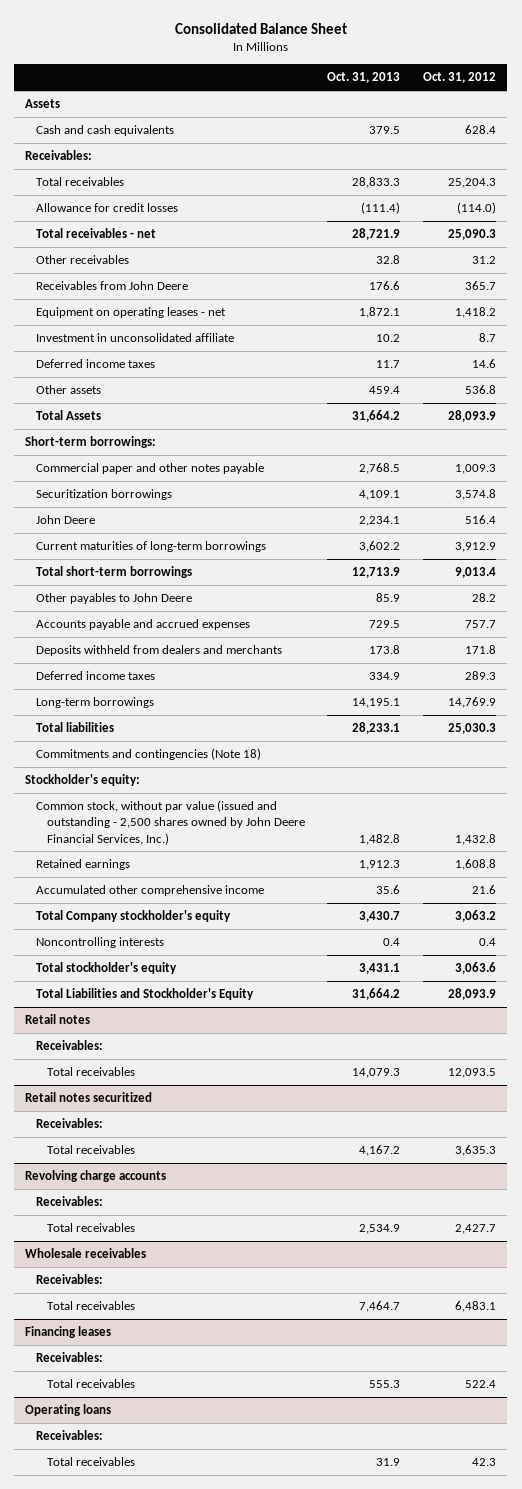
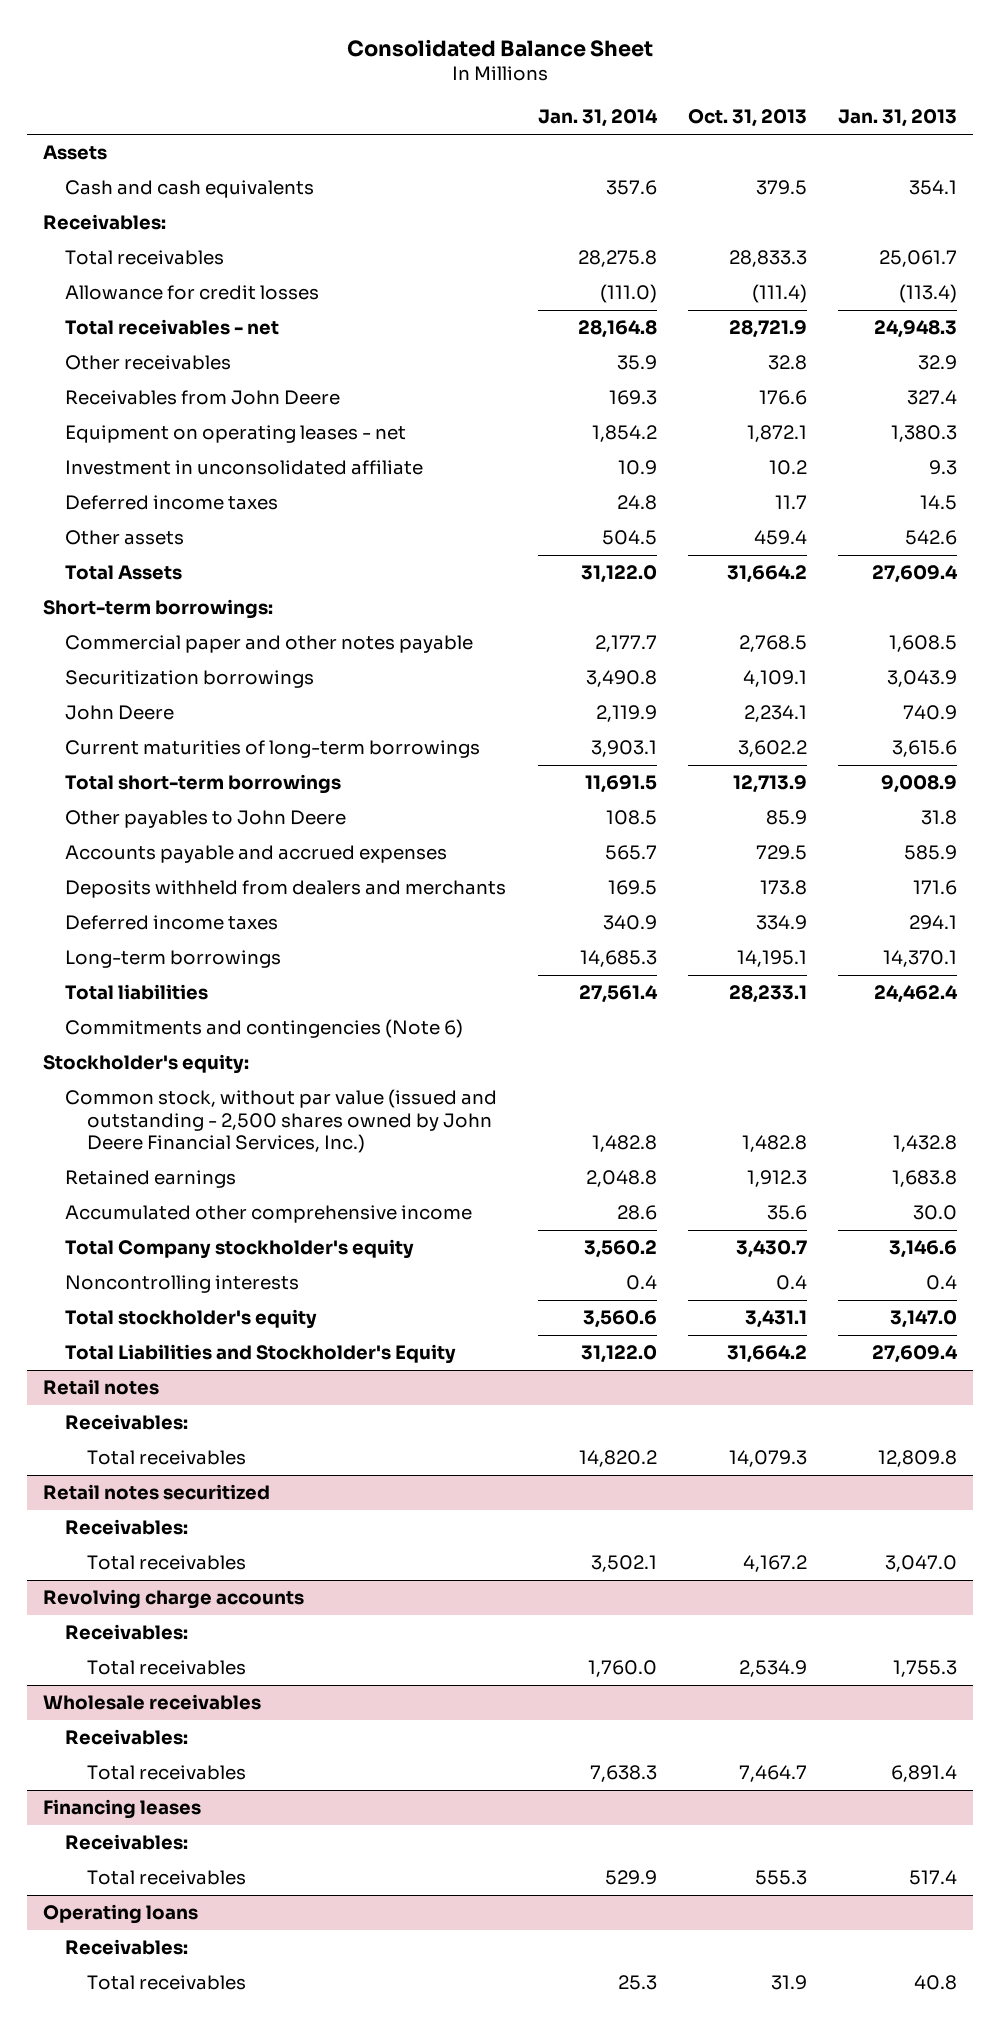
[423,72,497,84] Oct. 31, 2012 -> none
none -> [537,109,658,128] Jan. 31, 2014
none -> [838,109,958,128] Jan. 31, 2013
[36,748,262,761] Commitments and contingencies (Note 18) -> [65,1019,464,1039] Commitments and contingencies (Note 6)

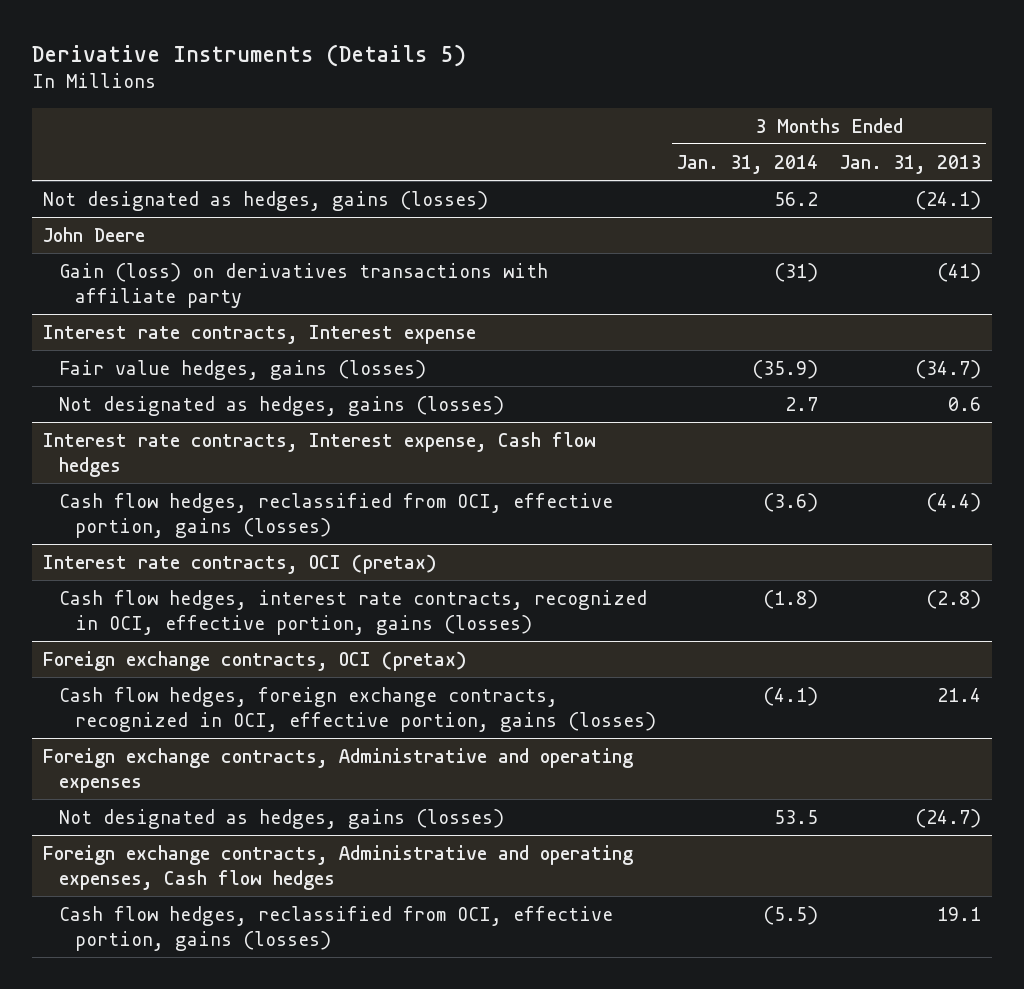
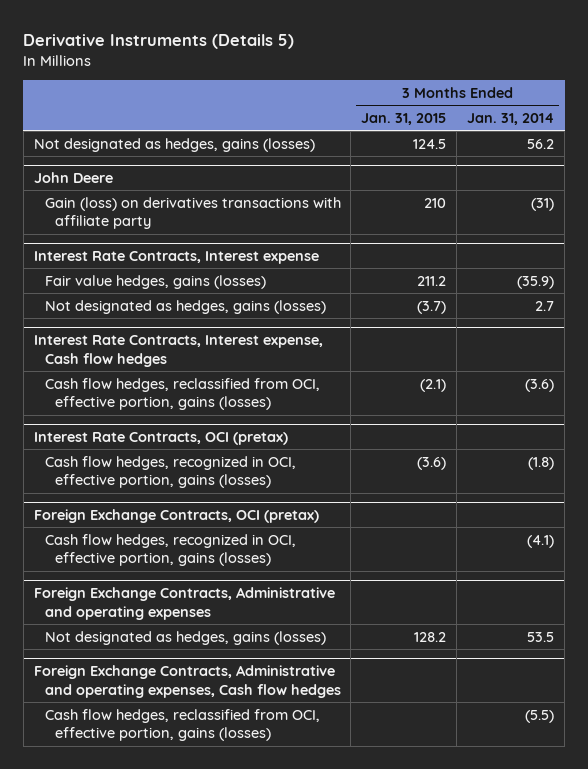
[840,154,982,174] Jan. 31, 2013 -> none
none -> [361,112,447,125] Jan. 31, 2015
[42,324,476,344] Interest rate contracts, Interest expense -> [33,250,319,264] Interest Rate Contracts, Interest expense
[42,431,596,477] Interest rate contracts, Interest expense, Cash flow hedges -> [33,334,323,367] Interest Rate Contracts, Interest expense, Cash flow hedges
[42,553,437,574] Interest rate contracts, OCI (pretax) -> [33,431,288,445] Interest Rate Contracts, OCI (pretax)
[58,589,647,635] Cash flow hedges, interest rate contracts, recognized in OCI, effective portion, gains (losses) -> [44,455,296,489] Cash flow hedges, recognized in OCI, effective portion, gains (losses)
[42,650,467,671] Foreign exchange contracts, OCI (pretax) -> [33,508,319,523] Foreign Exchange Contracts, OCI (pretax)
[58,686,656,732] Cash flow hedges, foreign exchange contracts, recognized in OCI, effective portion, gains (losses) -> [44,533,296,567] Cash flow hedges, recognized in OCI, effective portion, gains (losses)
[42,747,633,793] Foreign exchange contracts, Administrative and operating expenses -> [33,586,335,620] Foreign Exchange Contracts, Administrative and operating expenses
[42,844,633,890] Foreign exchange contracts, Administrative and operating expenses, Cash flow hedges -> [33,664,341,698] Foreign Exchange Contracts, Administrative and operating expenses, Cash flow hedges

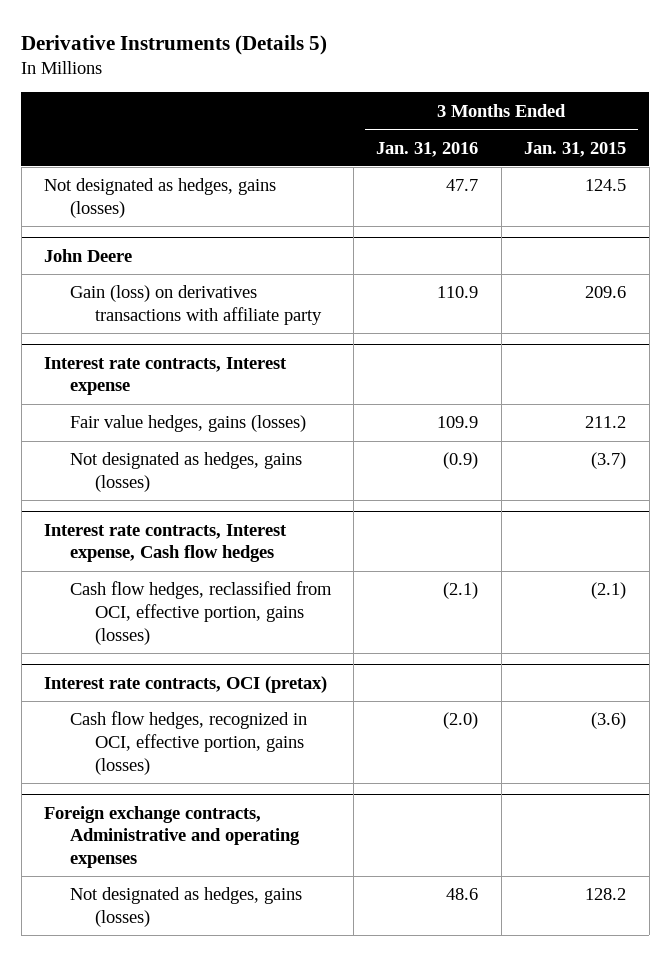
[467,112,555,125] Jan. 31, 2014 -> none
none -> [376,141,479,157] Jan. 31, 2016
[424,197,447,208] 210 -> [585,286,627,299] 209.6
[33,250,319,264] Interest Rate Contracts, Interest expense -> [44,356,288,396] Interest rate contracts, Interest expense
[33,334,323,367] Interest Rate Contracts, Interest expense, Cash flow hedges -> [44,523,288,563] Interest rate contracts, Interest expense, Cash flow hedges
[33,431,288,445] Interest Rate Contracts, OCI (pretax) -> [44,675,328,693] Interest rate contracts, OCI (pretax)
[33,508,319,523] Foreign Exchange Contracts, OCI (pretax) -> none
[44,533,296,567] Cash flow hedges, recognized in OCI, effective portion, gains (losses) -> none
[33,586,335,620] Foreign Exchange Contracts, Administrative and operating expenses -> [44,805,300,868] Foreign exchange contracts, Administrative and operating expenses
[33,664,341,698] Foreign Exchange Contracts, Administrative and operating expenses, Cash flow hedges -> none
[44,708,320,742] Cash flow hedges, reclassified from OCI, effective portion, gains (losses) -> none

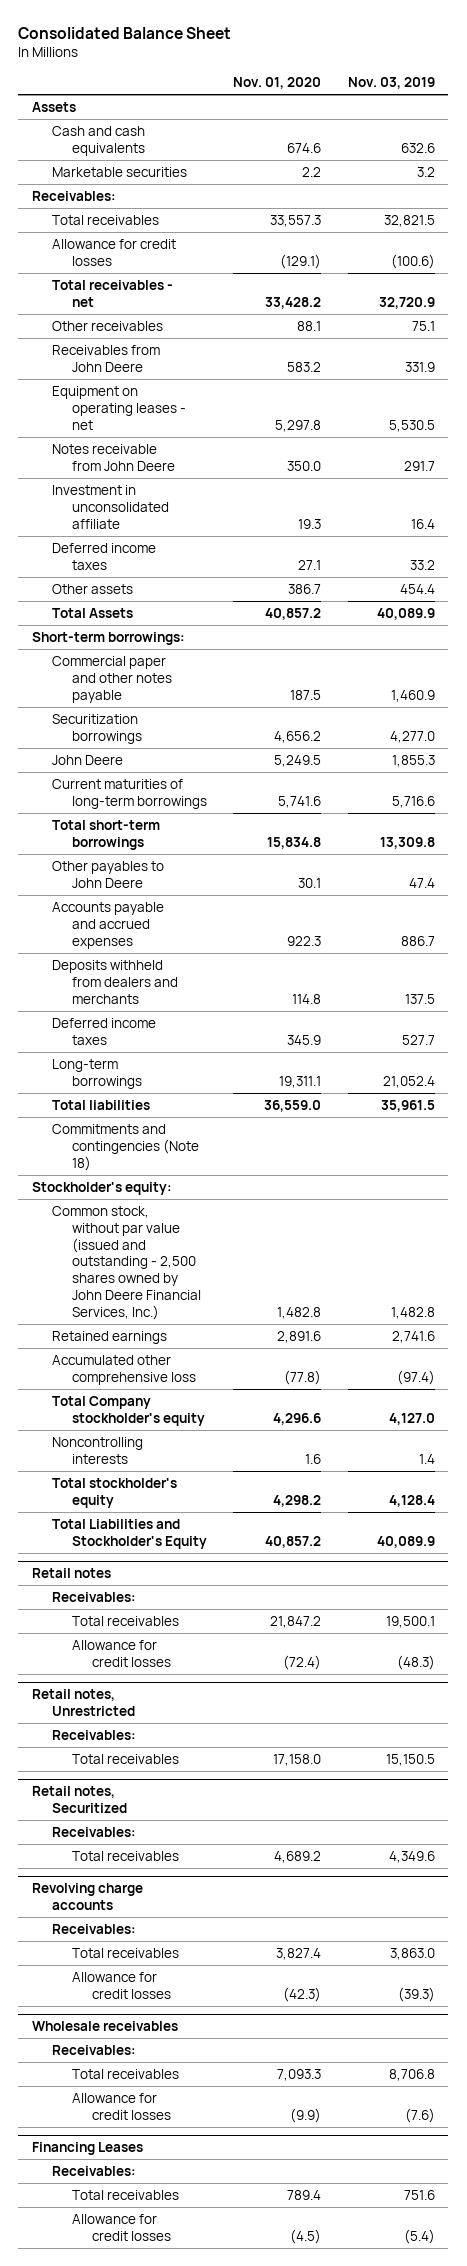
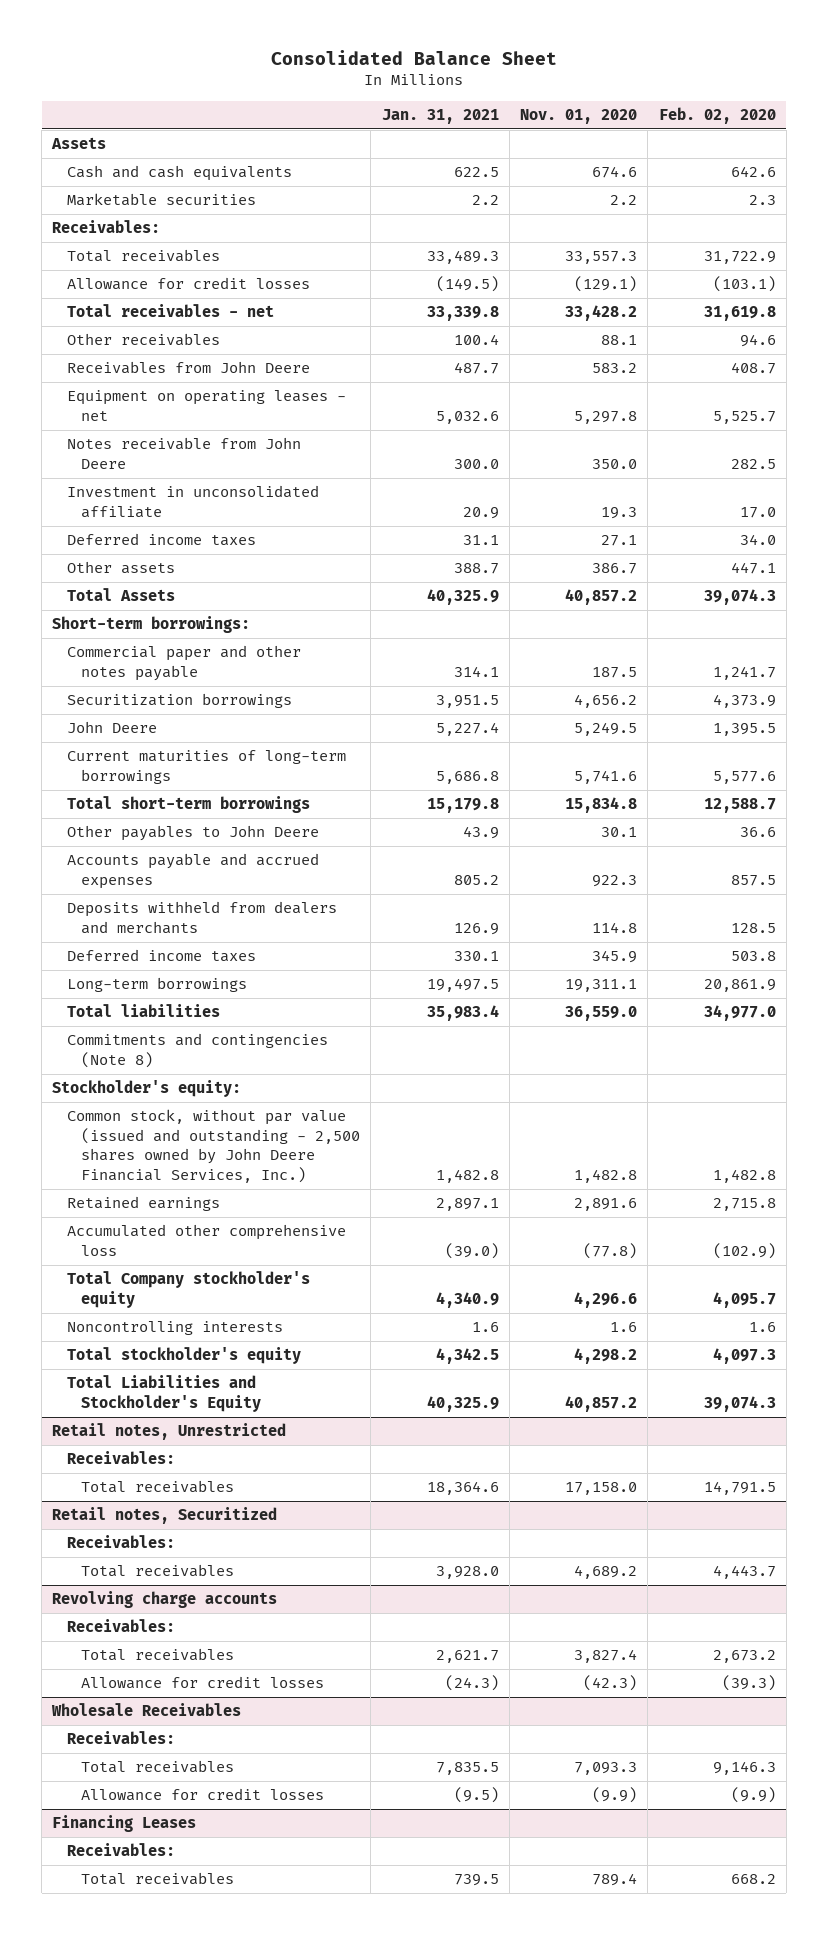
[347,77,435,90] Nov. 03, 2019 -> none
none -> [381,108,499,124] Jan. 31, 2021
none -> [658,106,776,124] Feb. 02, 2020
[51,1123,199,1171] Commitments and contingencies (Note 18) -> [66,1033,328,1068] Commitments and contingencies (Note 8)
[31,1568,111,1579] Retail notes -> none
[51,1591,136,1602] Receivables: -> none
[71,1615,179,1626] Total receivables -> none
[71,1639,172,1667] Allowance for credit losses -> none
[31,2021,178,2032] Wholesale receivables -> [51,1703,242,1717] Wholesale Receivables
[71,2213,172,2241] Allowance for credit losses -> none

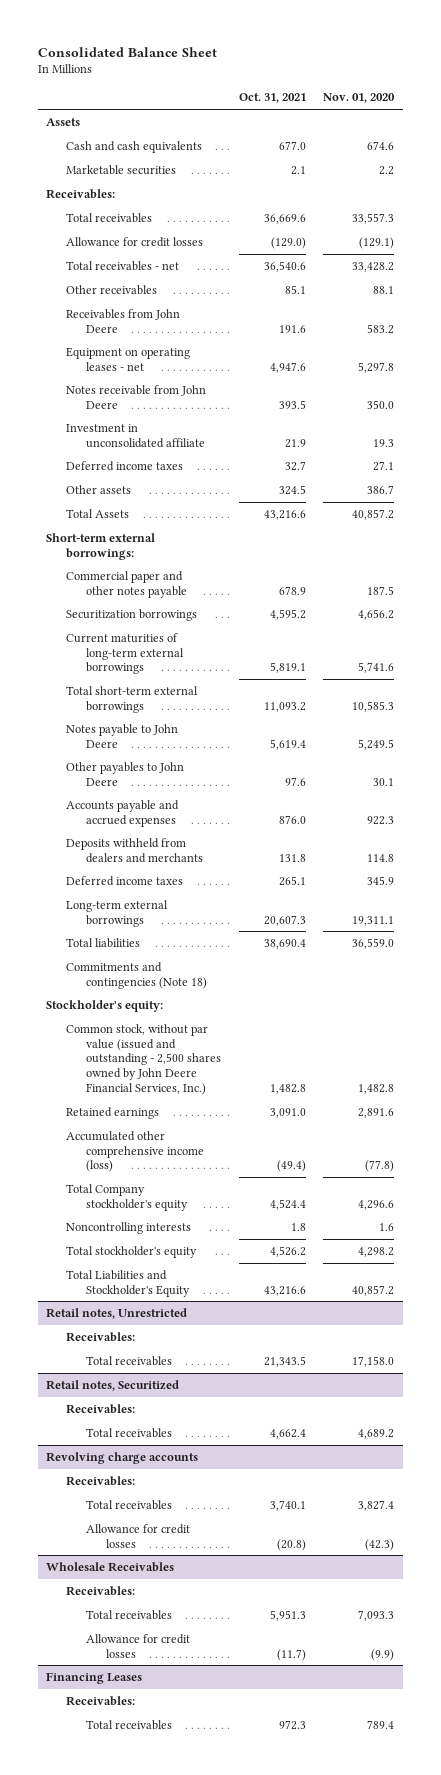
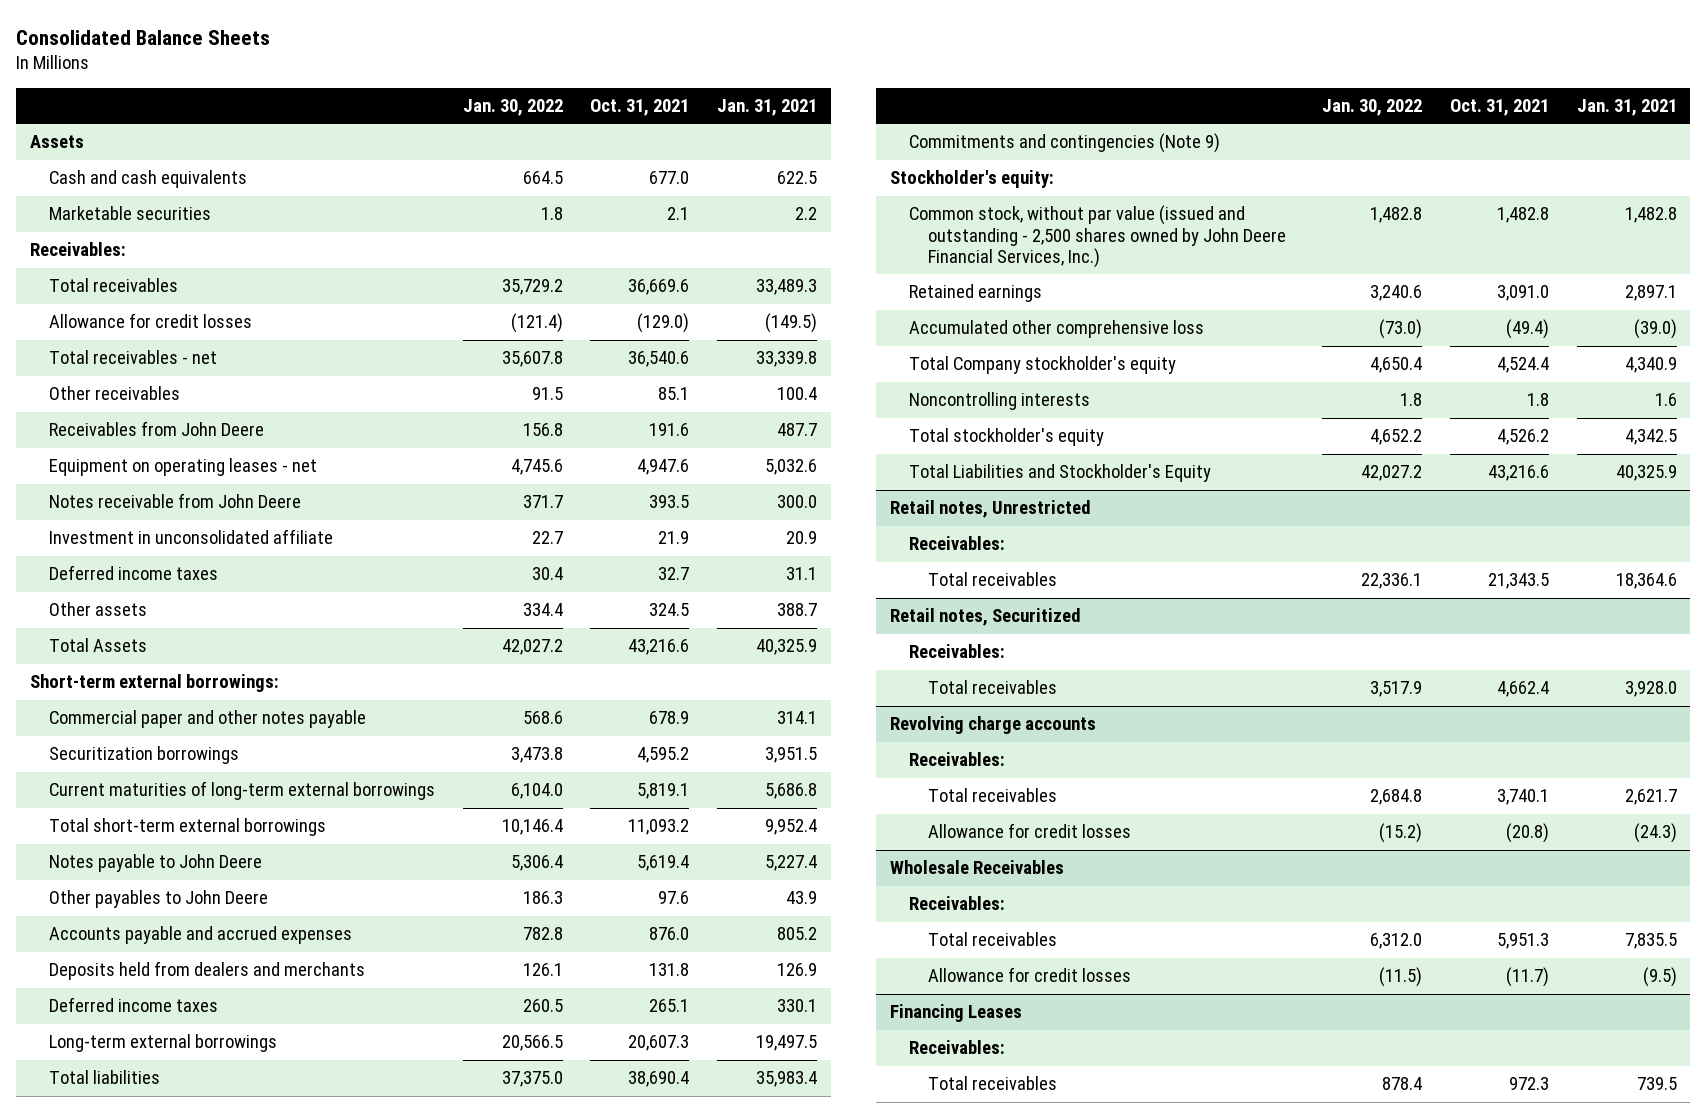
[37,46,217,57] Consolidated Balance Sheet -> [16,29,271,45] Consolidated Balance Sheets
[323,93,396,104] Nov. 01, 2020 -> none
none -> [462,98,563,116] Jan. 30, 2022
none -> [716,98,817,116] Jan. 31, 2021
[66,837,203,863] Deposits withheld from dealers and merchants -> [48,961,365,981] Deposits held from dealers and merchants
[66,961,207,989] Commitments and contingencies (Note 18) -> [908,133,1220,154] Commitments and contingencies (Note 9)
[66,1130,204,1173] Accumulated other comprehensive income (loss) -> [908,320,1204,339] Accumulated other comprehensive loss

